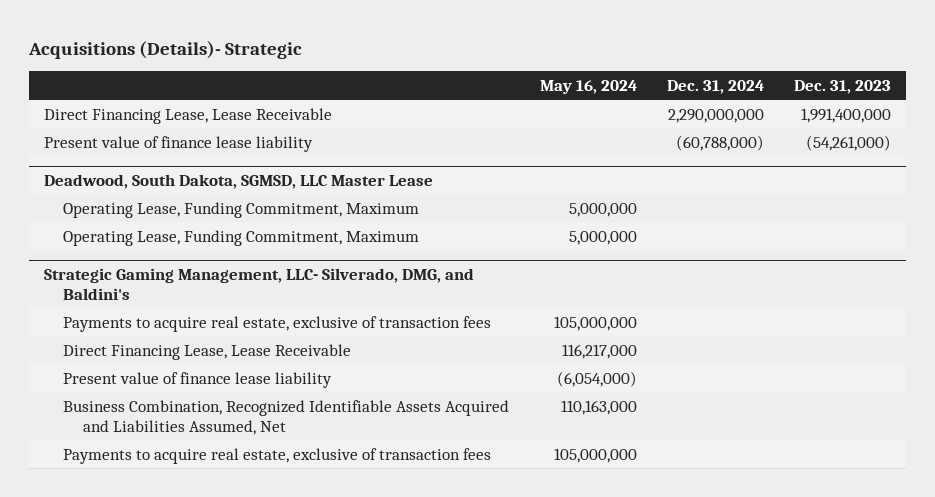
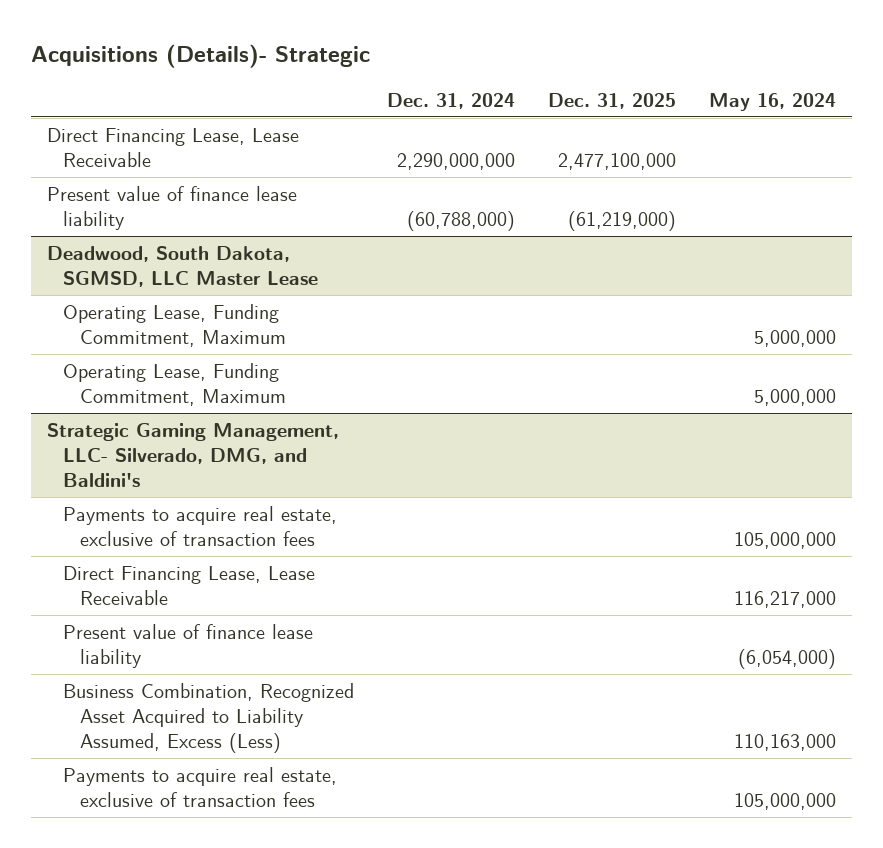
[794,80,892,95] Dec. 31, 2023 -> none
none -> [547,92,676,109] Dec. 31, 2025
[63,399,510,435] Business Combination, Recognized Identifiable Assets Acquired and Liabilities Assumed, Net -> [63,683,355,753] Business Combination, Recognized Asset Acquired to Liability Assumed, Excess (Less)

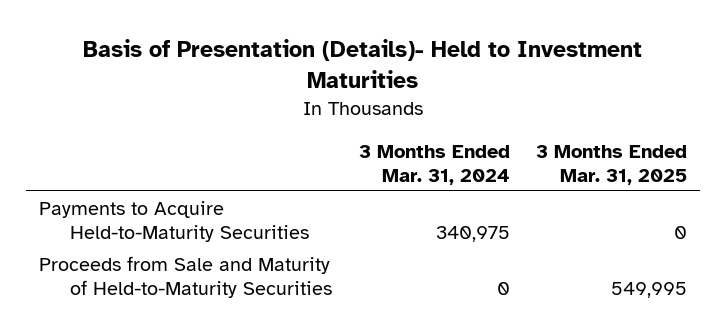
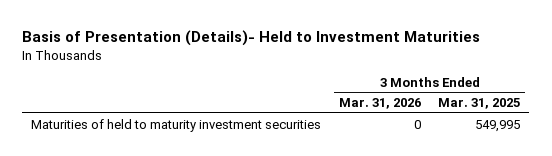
[358,144,510,186] 3 Months Ended Mar. 31, 2024 -> none
none -> [338,98,421,110] Mar. 31, 2026
[39,200,310,242] Payments to Acquire Held-to-Maturity Securities -> none
[39,255,333,298] Proceeds from Sale and Maturity of Held-to-Maturity Securities -> [31,118,322,132] Maturities of held to maturity investment securities

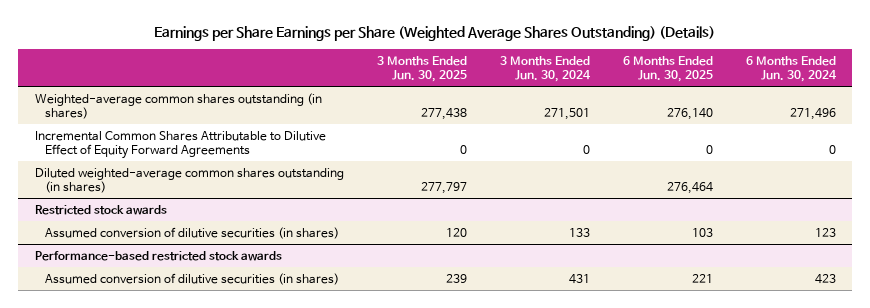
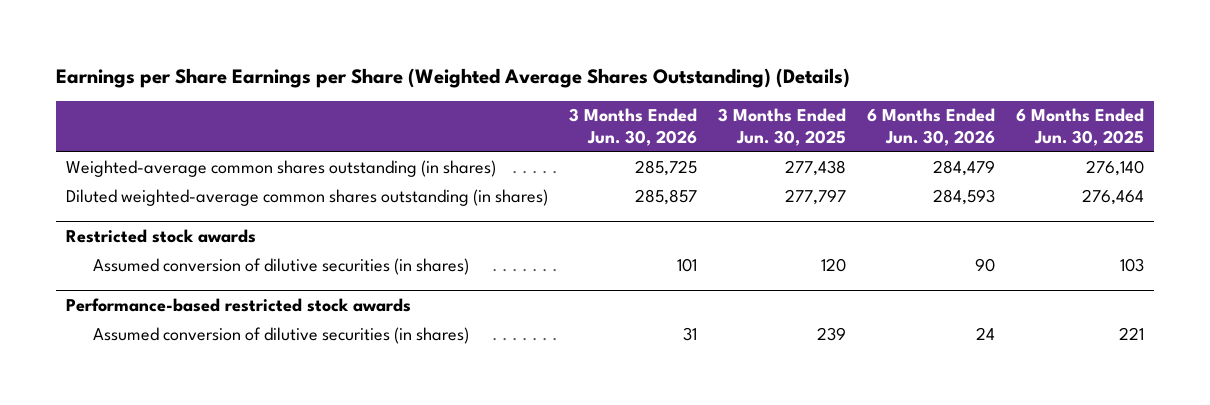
[499,55,591,83] 3 Months Ended Jun. 30, 2024 -> none
[745,55,837,83] 6 Months Ended Jun. 30, 2024 -> none
none -> [568,108,697,147] 3 Months Ended Jun. 30, 2026
none -> [866,108,995,147] 6 Months Ended Jun. 30, 2026
[34,130,326,160] Incremental Common Shares Attributable to Dilutive Effect of Equity Forward Agreements -> none

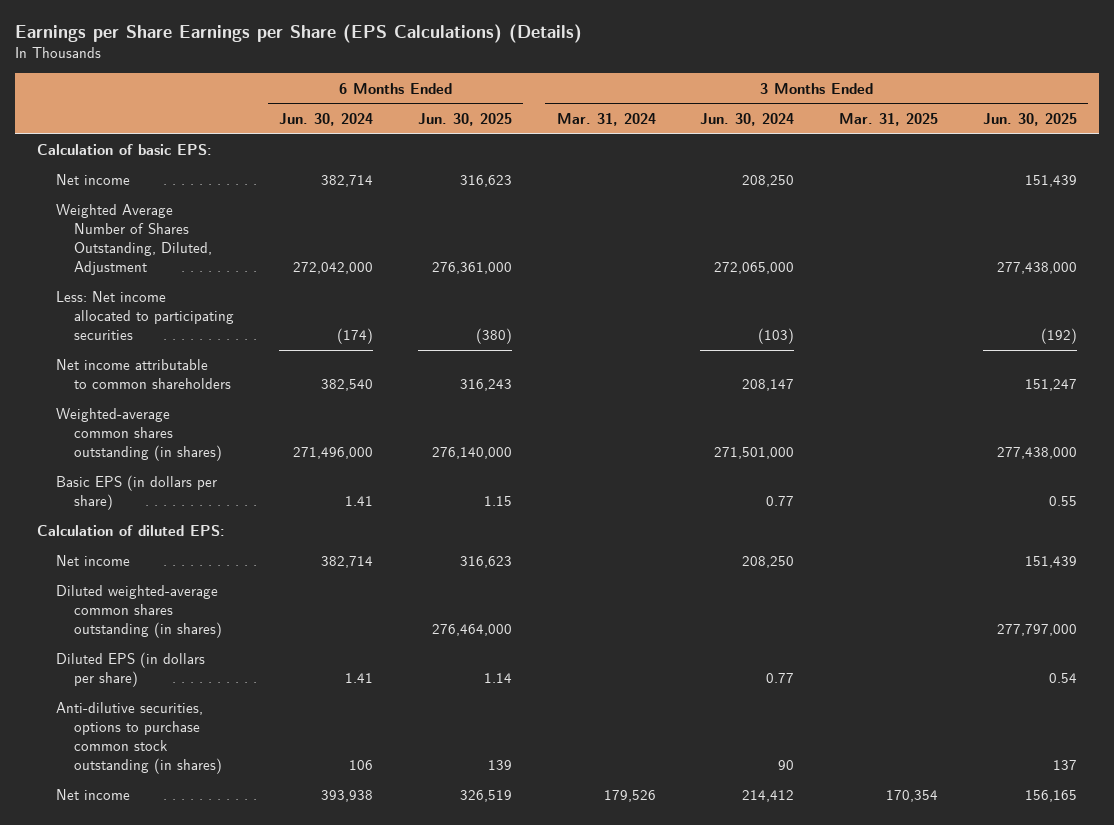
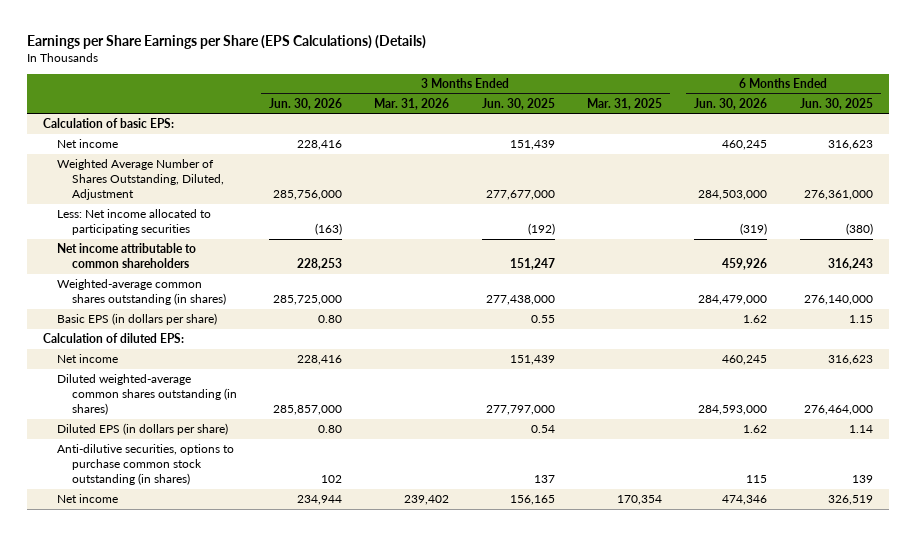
[279,113,374,127] Jun. 30, 2024 -> none
[556,113,656,127] Mar. 31, 2024 -> none
[700,113,795,127] Jun. 30, 2024 -> none
none -> [268,97,342,110] Jun. 30, 2026
none -> [374,97,450,110] Mar. 31, 2026
none -> [694,97,768,110] Jun. 30, 2026
[996,261,1077,274] 277,438,000 -> [485,190,555,201] 277,677,000

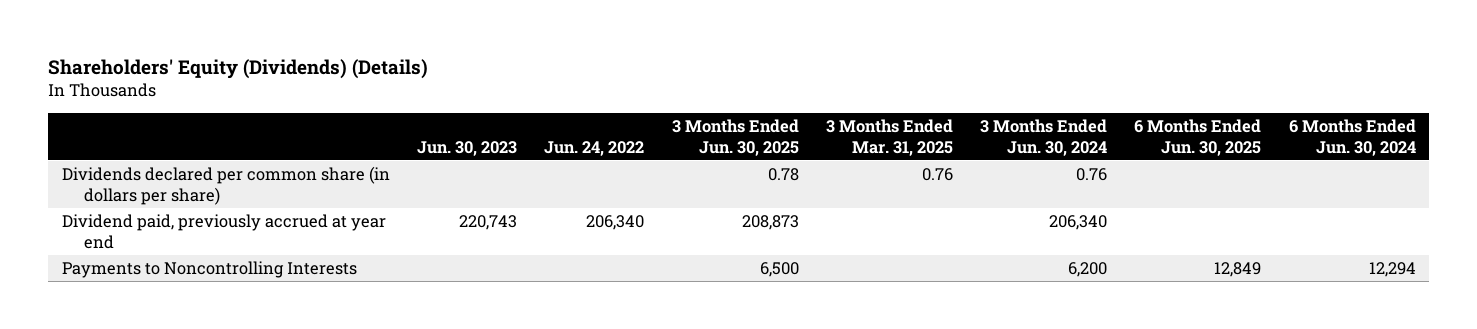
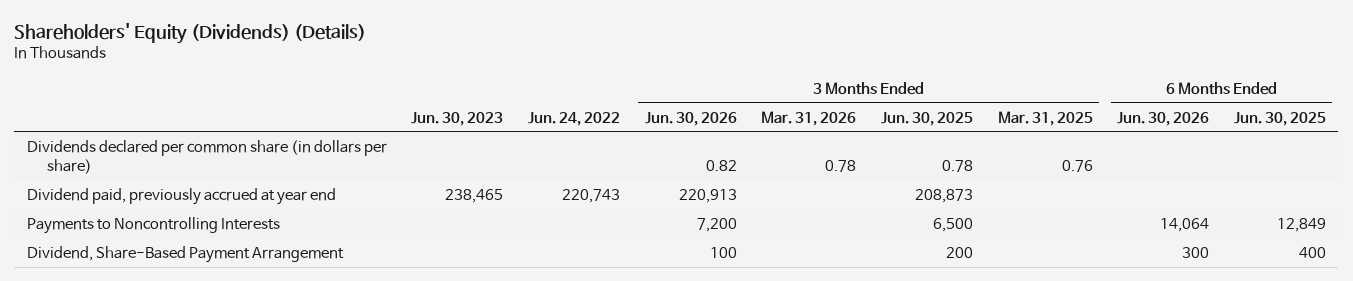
[980,118,1108,156] 3 Months Ended Jun. 30, 2024 -> none
[1288,118,1416,156] 6 Months Ended Jun. 30, 2024 -> none
none -> [644,111,737,126] Jun. 30, 2026
none -> [761,110,857,126] Mar. 31, 2026
none -> [1117,111,1210,126] Jun. 30, 2026
[459,214,518,230] 220,743 -> [445,188,504,203] 238,465
[586,214,645,230] 206,340 -> [561,188,620,203] 220,743
none -> [26,245,344,263] Dividend, Share-Based Payment Arrangement

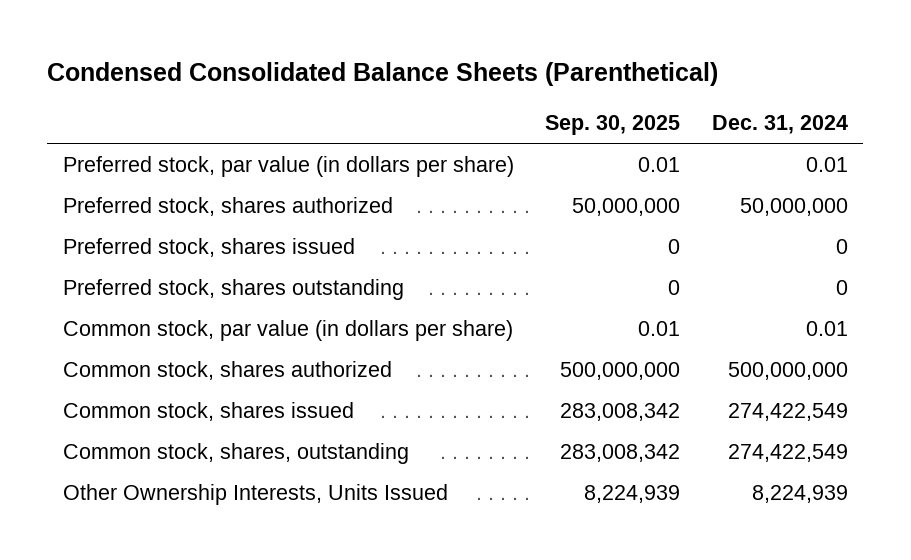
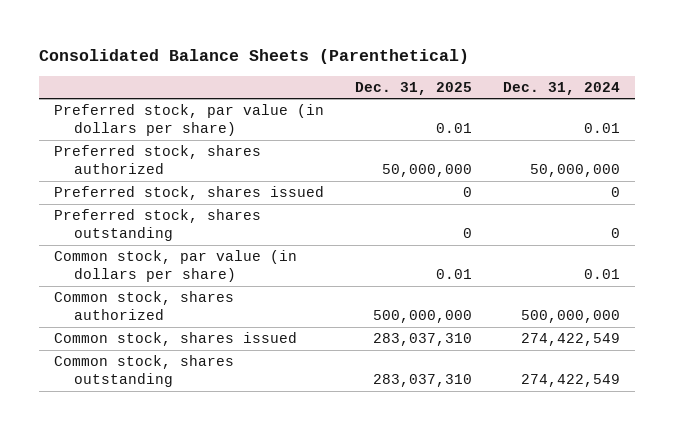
[47,61,719,86] Condensed Consolidated Balance Sheets (Parenthetical) -> [38,49,469,65] Consolidated Balance Sheets (Parenthetical)
[545,115,681,136] Sep. 30, 2025 -> none
none -> [355,81,473,95] Dec. 31, 2025
[63,483,449,505] Other Ownership Interests, Units Issued -> none
[63,442,410,464] Common stock, shares, outstanding -> [54,355,235,388] Common stock, shares outstanding

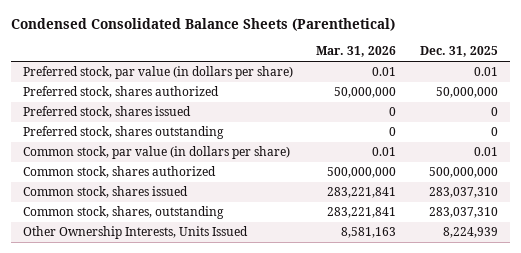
[38,49,469,65] Consolidated Balance Sheets (Parenthetical) -> [11,18,396,32] Condensed Consolidated Balance Sheets (Parenthetical)
[502,81,620,95] Dec. 31, 2024 -> none
none -> [316,46,397,58] Mar. 31, 2026
[54,355,235,388] Common stock, shares outstanding -> [22,206,224,220] Common stock, shares, outstanding
none -> [22,226,248,240] Other Ownership Interests, Units Issued

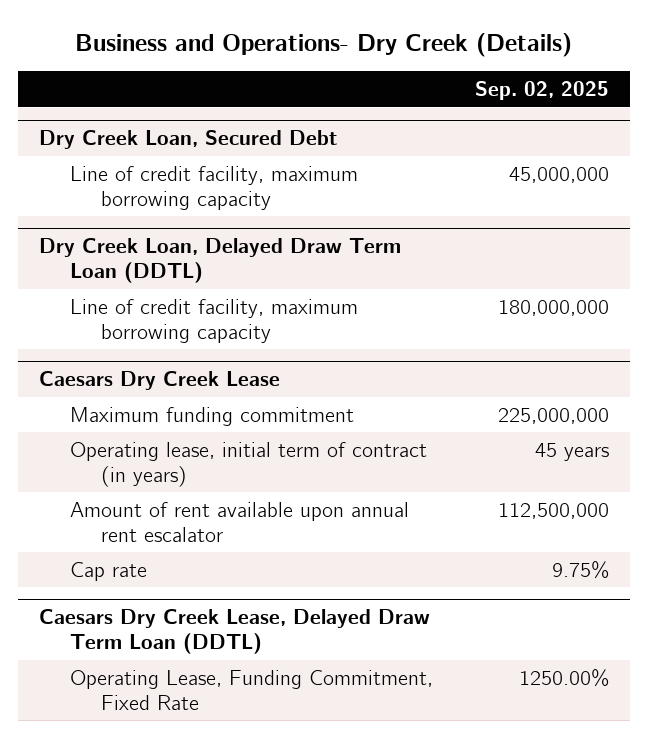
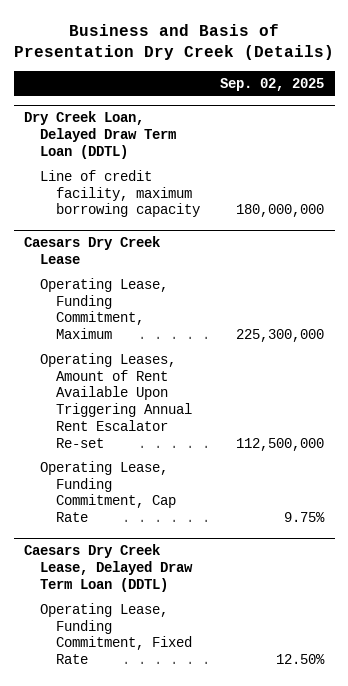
[74,32,572,57] Business and Operations- Dry Creek (Details) -> [14,23,335,61] Business and Basis of Presentation Dry Creek (Details)
[39,130,338,150] Dry Creek Loan, Secured Debt -> none
[69,165,358,210] Line of credit facility, maximum borrowing capacity -> none
[69,441,427,487] Operating lease, initial term of contract (in years) -> none
[69,406,354,426] Maximum funding commitment -> [40,277,169,340] Operating Lease, Funding Commitment, Maximum
[497,407,609,424] 225,000,000 -> [236,329,325,343] 225,300,000
[69,501,409,542] Amount of rent available upon annual rent escalator -> [40,352,193,448] Operating Leases, Amount of Rent Available Upon Triggering Annual Rent Escalator Re-set
[69,561,147,581] Cap rate -> [40,460,177,523] Operating Lease, Funding Commitment, Cap Rate
[518,668,609,687] 1250.00% -> [276,654,326,665] 12.50%

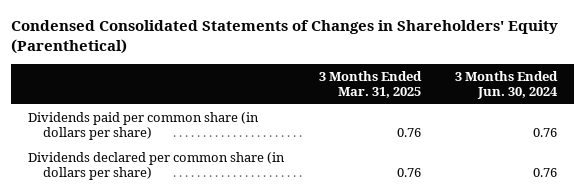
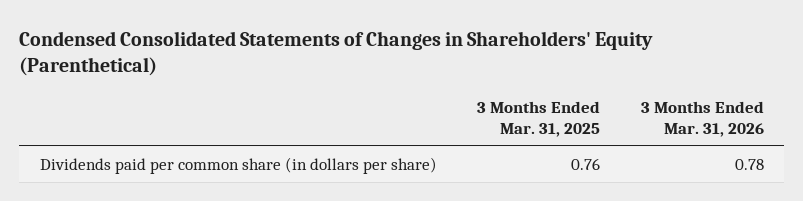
[454,70,558,100] 3 Months Ended Jun. 30, 2024 -> none
none -> [640,100,764,138] 3 Months Ended Mar. 31, 2026
[28,151,286,181] Dividends declared per common share (in dollars per share) -> none

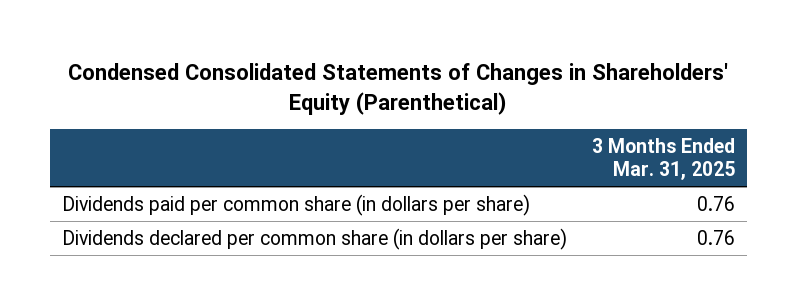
[640,100,764,138] 3 Months Ended Mar. 31, 2026 -> none
none -> [62,227,568,250] Dividends declared per common share (in dollars per share)

